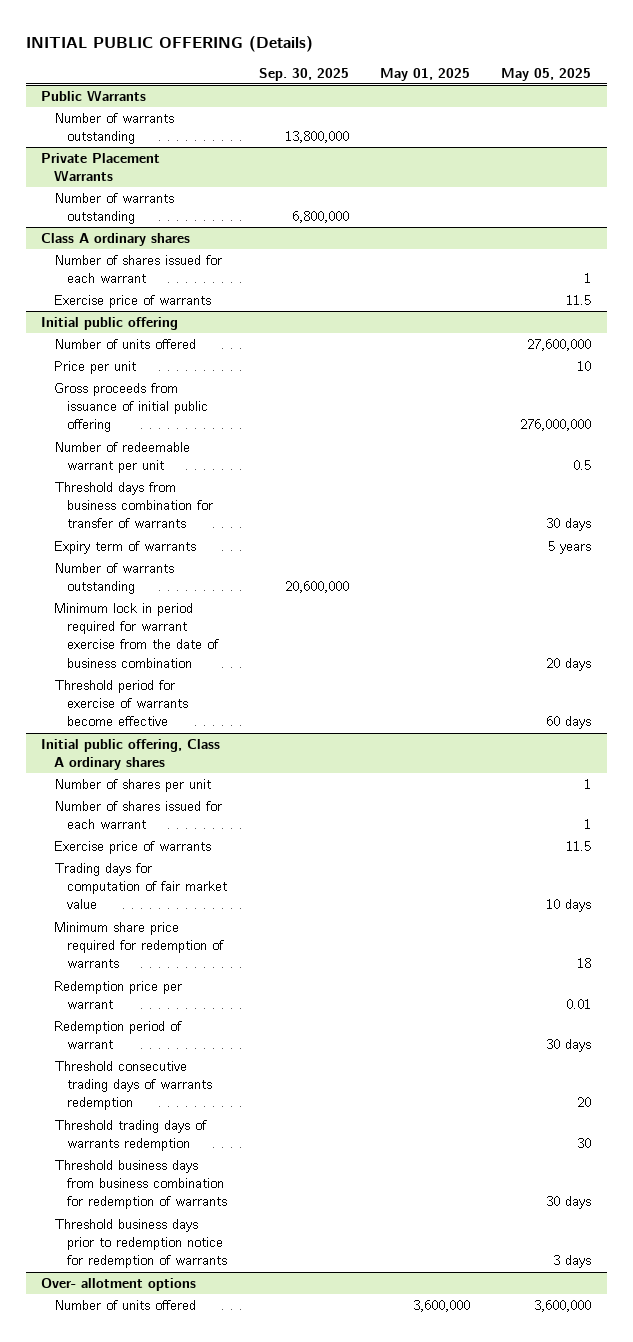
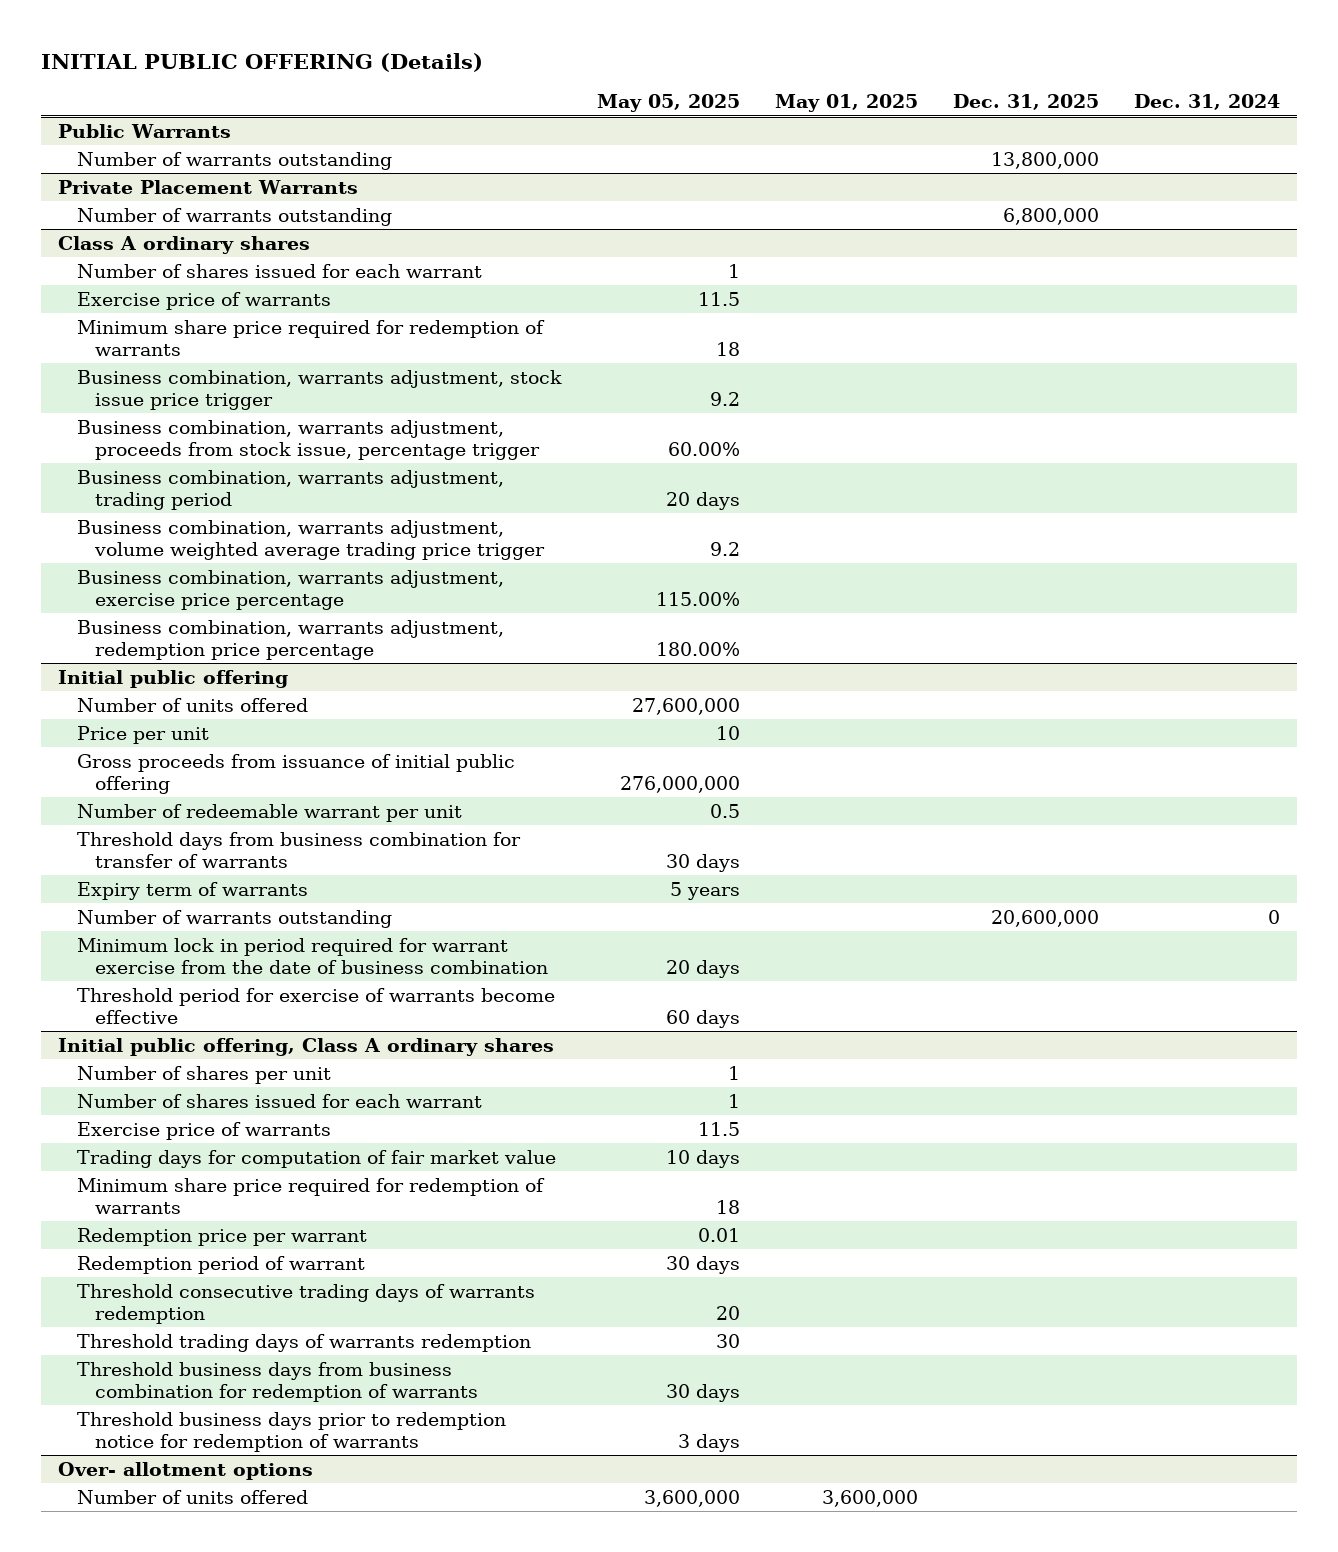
[258,67,349,81] Sep. 30, 2025 -> none
none -> [952,94,1099,111] Dec. 31, 2025
none -> [1133,94,1280,111] Dec. 31, 2024
none -> [76,319,545,356] Minimum share price required for redemption of warrants
none -> [76,369,562,410] Business combination, warrants adjustment, stock issue price trigger
none -> [76,419,540,460] Business combination, warrants adjustment, proceeds from stock issue, percentage trigger
none -> [76,469,504,510] Business combination, warrants adjustment, trading period
none -> [76,519,545,560] Business combination, warrants adjustment, volume weighted average trading price trigger
none -> [76,569,504,610] Business combination, warrants adjustment, exercise price percentage
none -> [76,619,504,660] Business combination, warrants adjustment, redemption price percentage

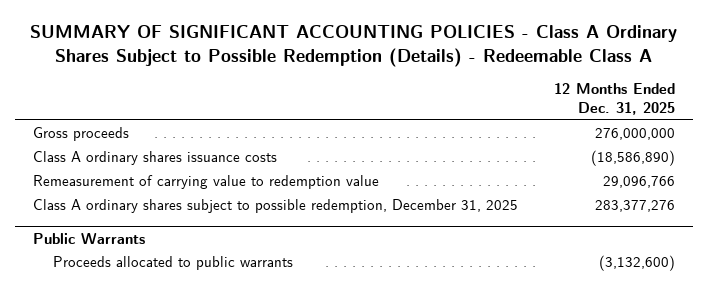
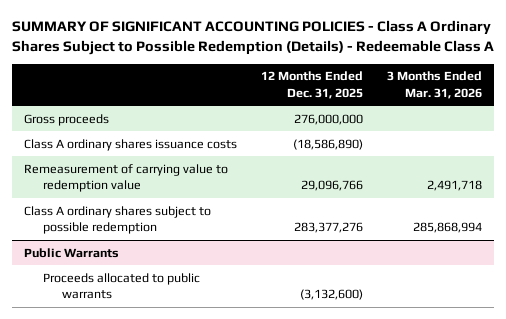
none -> [387,71,483,99] 3 Months Ended Mar. 31, 2026
[33,199,519,214] Class A ordinary shares subject to possible redemption, December 31, 2025 -> [24,205,212,235] Class A ordinary shares subject to possible redemption

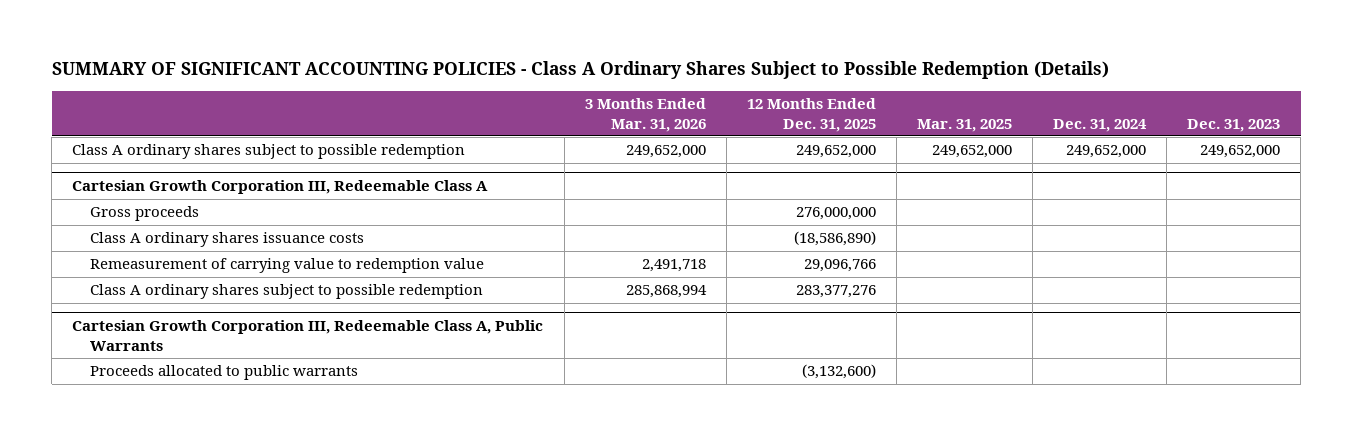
[11,20,494,55] SUMMARY OF SIGNIFICANT ACCOUNTING POLICIES - Class A Ordinary Shares Subject to Possible Redemption (Details) - Redeemable Class A -> [51,61,1109,80] SUMMARY OF SIGNIFICANT ACCOUNTING POLICIES - Class A Ordinary Shares Subject to Possible Redemption (Details)
none -> [916,118,1012,132] Mar. 31, 2025
none -> [1053,118,1148,132] Dec. 31, 2024
none -> [1187,118,1281,132] Dec. 31, 2023
none -> [72,144,466,160] Class A ordinary shares subject to possible redemption
none -> [72,180,489,195] Cartesian Growth Corporation III, Redeemable Class A
[24,247,120,258] Public Warrants -> none
none -> [72,320,544,351] Cartesian Growth Corporation III, Redeemable Class A, Public Warrants

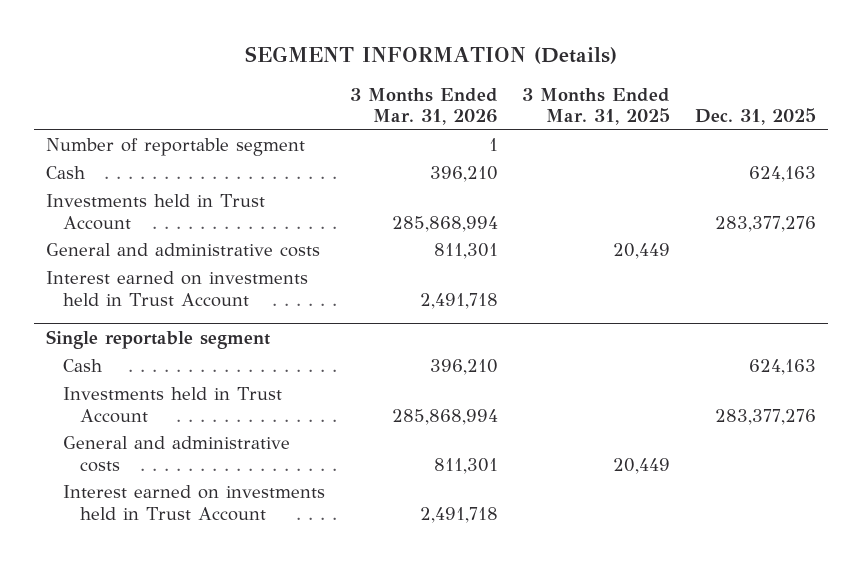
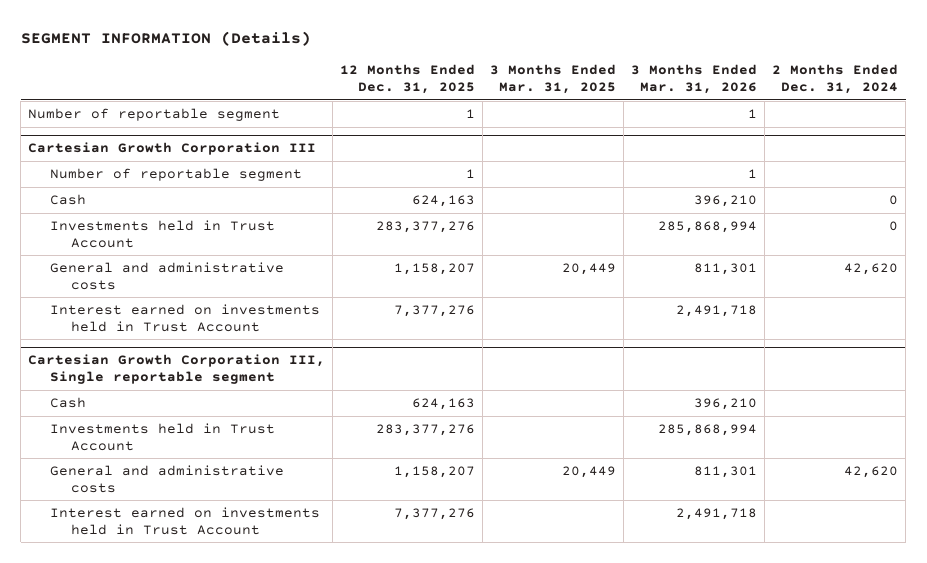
[695,108,817,126] Dec. 31, 2025 -> none
none -> [340,64,476,94] 12 Months Ended Dec. 31, 2025
none -> [772,64,899,94] 2 Months Ended Dec. 31, 2024
none -> [28,142,317,156] Cartesian Growth Corporation III
none -> [49,168,302,182] Number of reportable segment
[45,330,270,350] Single reportable segment -> none
none -> [28,354,326,384] Cartesian Growth Corporation III, Single reportable segment

